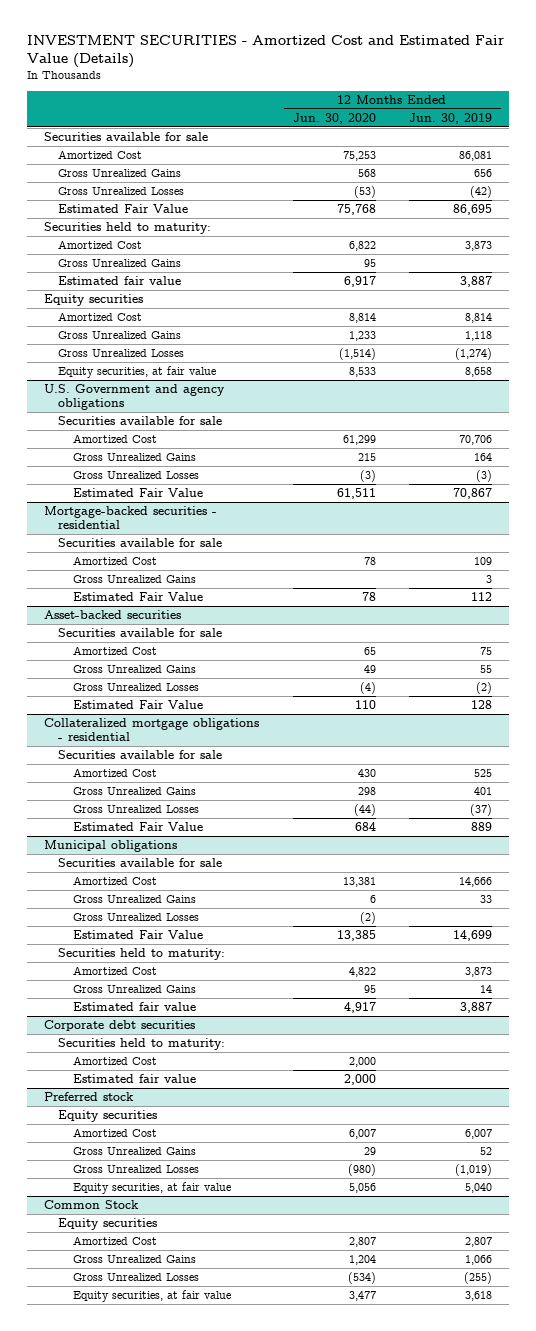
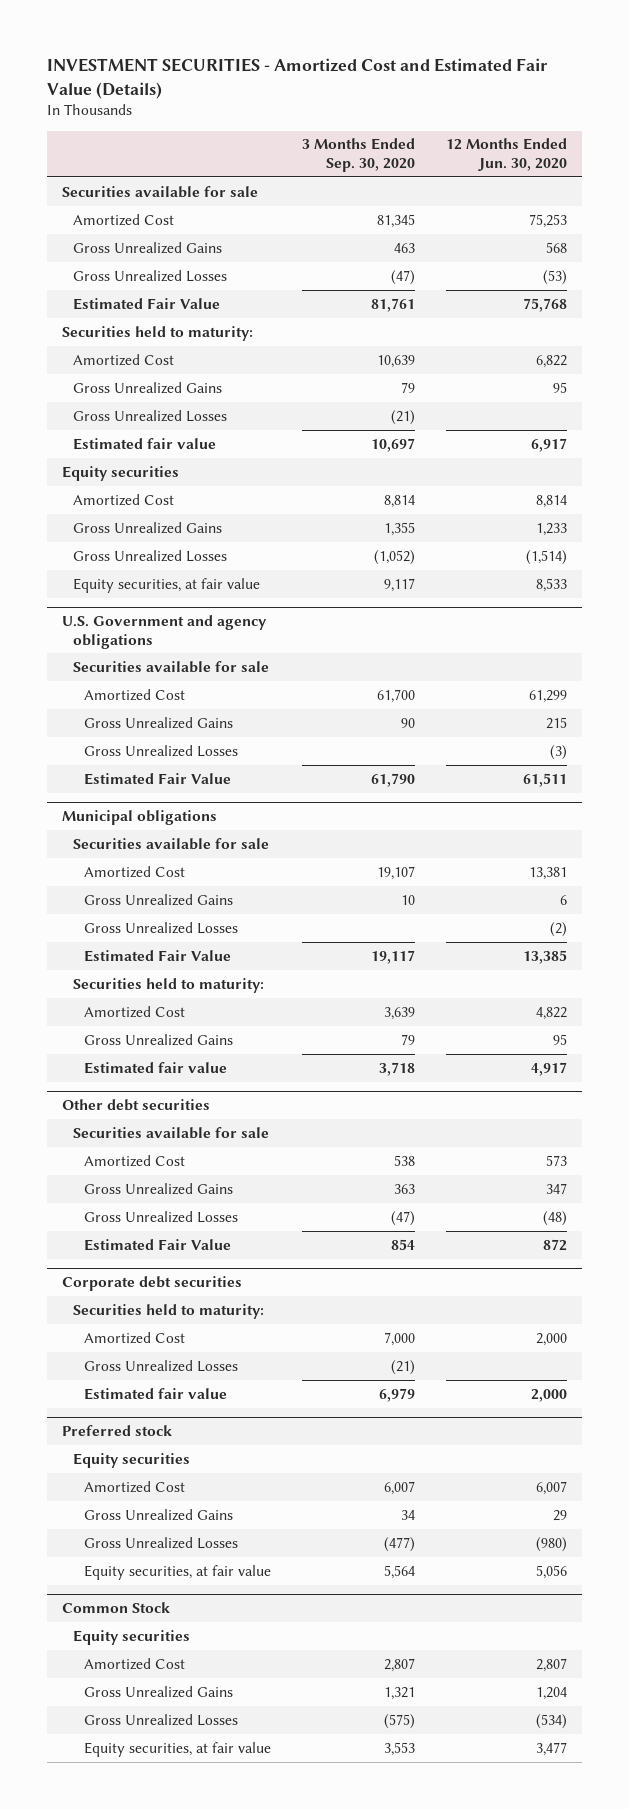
[409,112,493,124] Jun. 30, 2019 -> none
none -> [302,138,416,173] 3 Months Ended Sep. 30, 2020
none -> [73,409,228,422] Gross Unrealized Losses
[43,506,217,529] Mortgage-backed securities - residential -> none
[58,538,223,548] Securities available for sale -> none
[72,556,157,566] Amortized Cost -> none
[72,575,196,584] Gross Unrealized Gains -> none
[72,592,203,602] Estimated Fair Value -> none
[43,610,181,620] Asset-backed securities -> none
[58,628,223,638] Securities available for sale -> none
[72,646,157,656] Amortized Cost -> none
[72,665,196,674] Gross Unrealized Gains -> none
[72,683,199,692] Gross Unrealized Losses -> none
[72,700,203,710] Estimated Fair Value -> none
[43,718,259,741] Collateralized mortgage obligations - residential -> none
[58,750,223,760] Securities available for sale -> none
[72,768,157,778] Amortized Cost -> none
[72,787,196,796] Gross Unrealized Gains -> none
[72,805,199,814] Gross Unrealized Losses -> none
[72,822,203,832] Estimated Fair Value -> none
none -> [62,1099,211,1112] Other debt securities
none -> [73,1126,270,1139] Securities available for sale
none -> [84,1154,186,1167] Amortized Cost
none -> [84,1182,234,1195] Gross Unrealized Gains
none -> [84,1210,239,1223] Gross Unrealized Losses
none -> [84,1238,232,1251] Estimated Fair Value
none -> [84,1359,239,1372] Gross Unrealized Losses

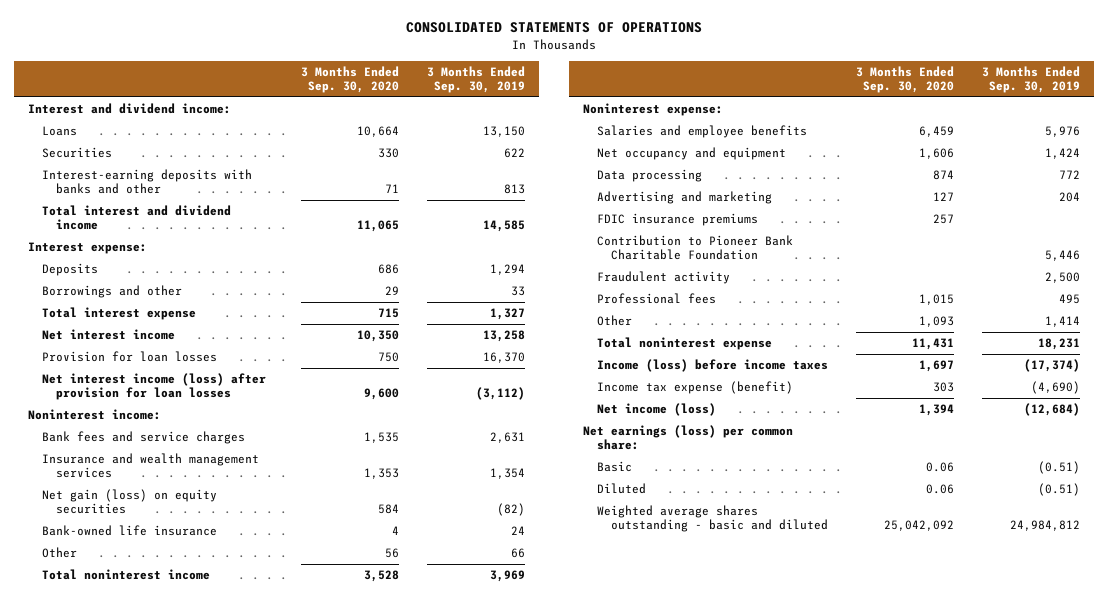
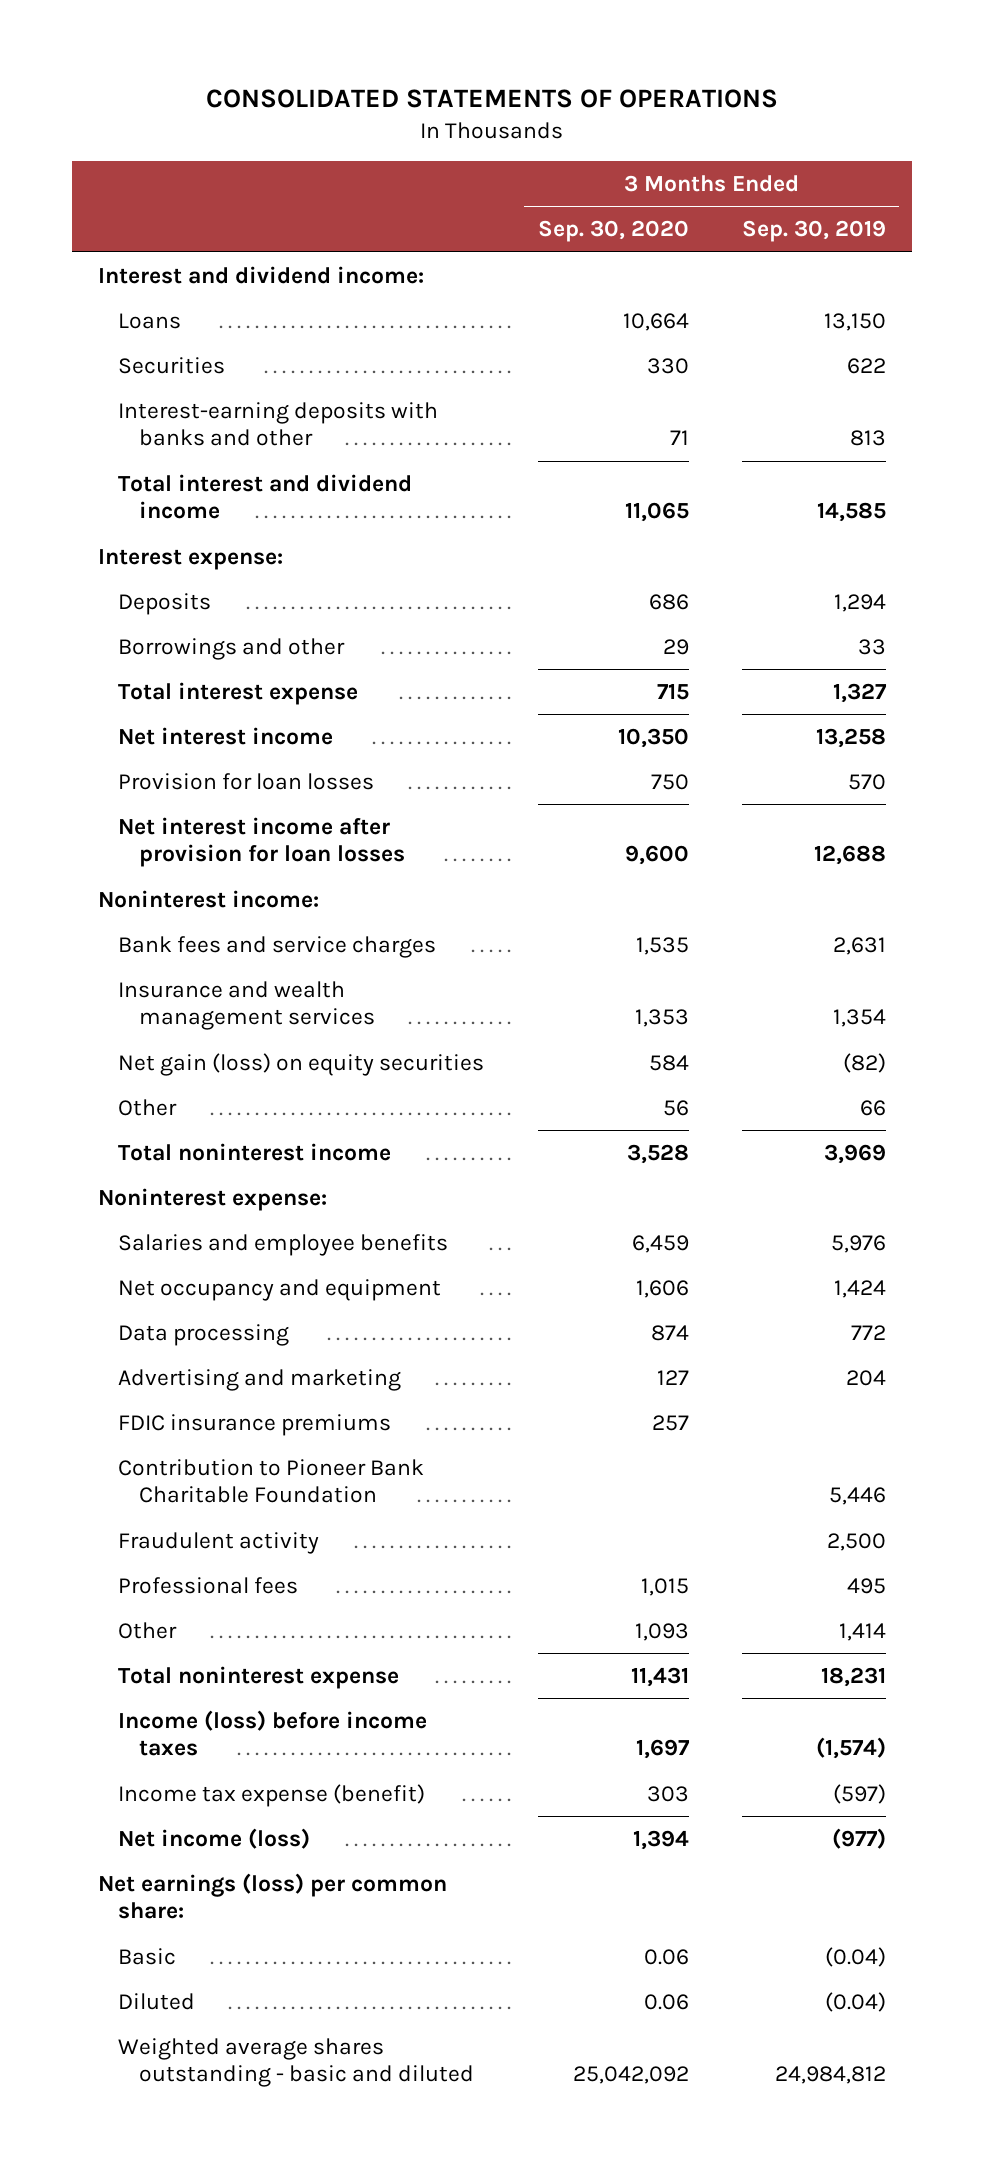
[482,352,525,364] 16,370 -> [847,773,886,790] 570
[41,373,266,401] Net interest income (loss) after provision for loan losses -> [118,816,405,868] Net interest income after provision for loan losses
[475,387,525,401] (3,112) -> [813,845,886,866] 12,688
[41,525,217,537] Bank-owned life insurance -> none
[1024,359,1081,373] (17,374) -> [815,1737,886,1760] (1,574)
[1031,381,1081,395] (4,690) -> [832,1783,886,1804] (597)
[1024,403,1081,417] (12,684) -> [831,1827,886,1849] (977)
[1038,461,1081,475] (0.51) -> [824,1946,886,1967] (0.04)
[1038,483,1081,497] (0.51) -> [824,1991,886,2012] (0.04)

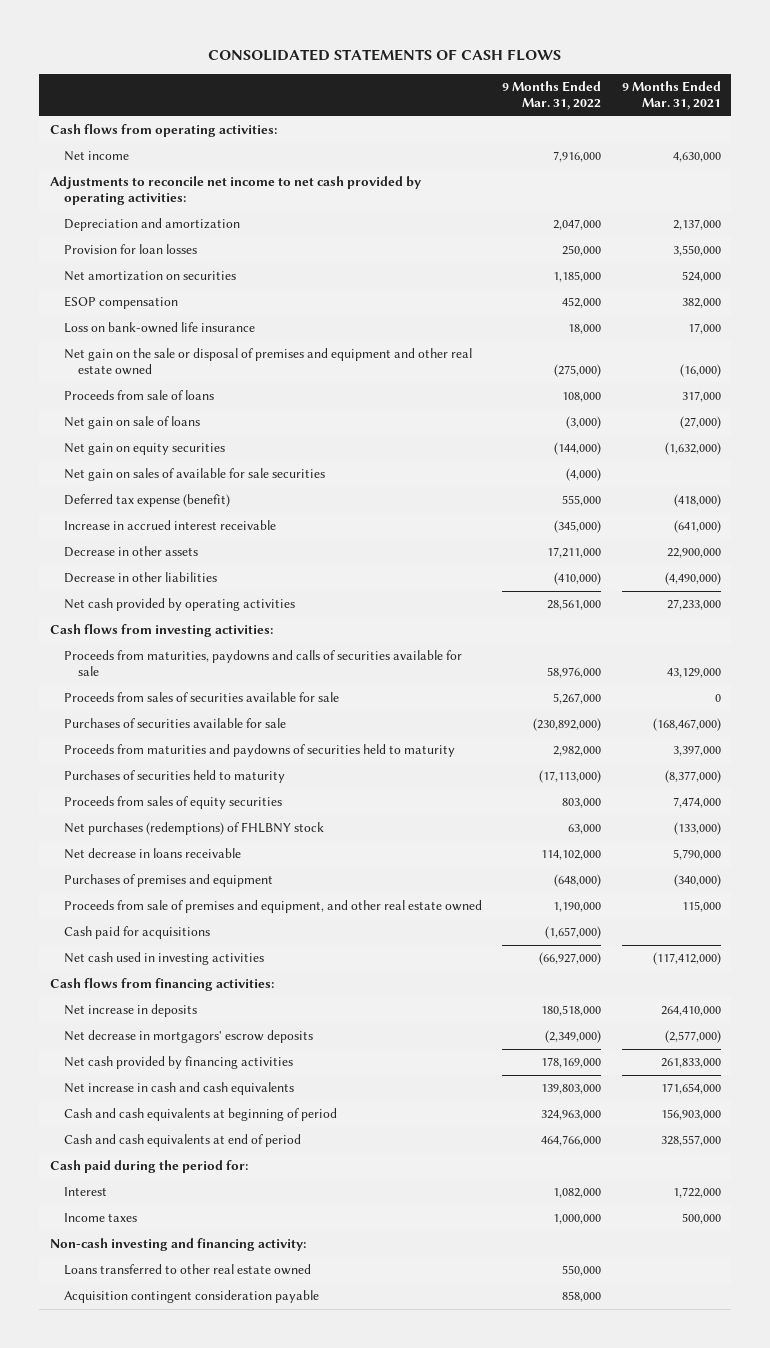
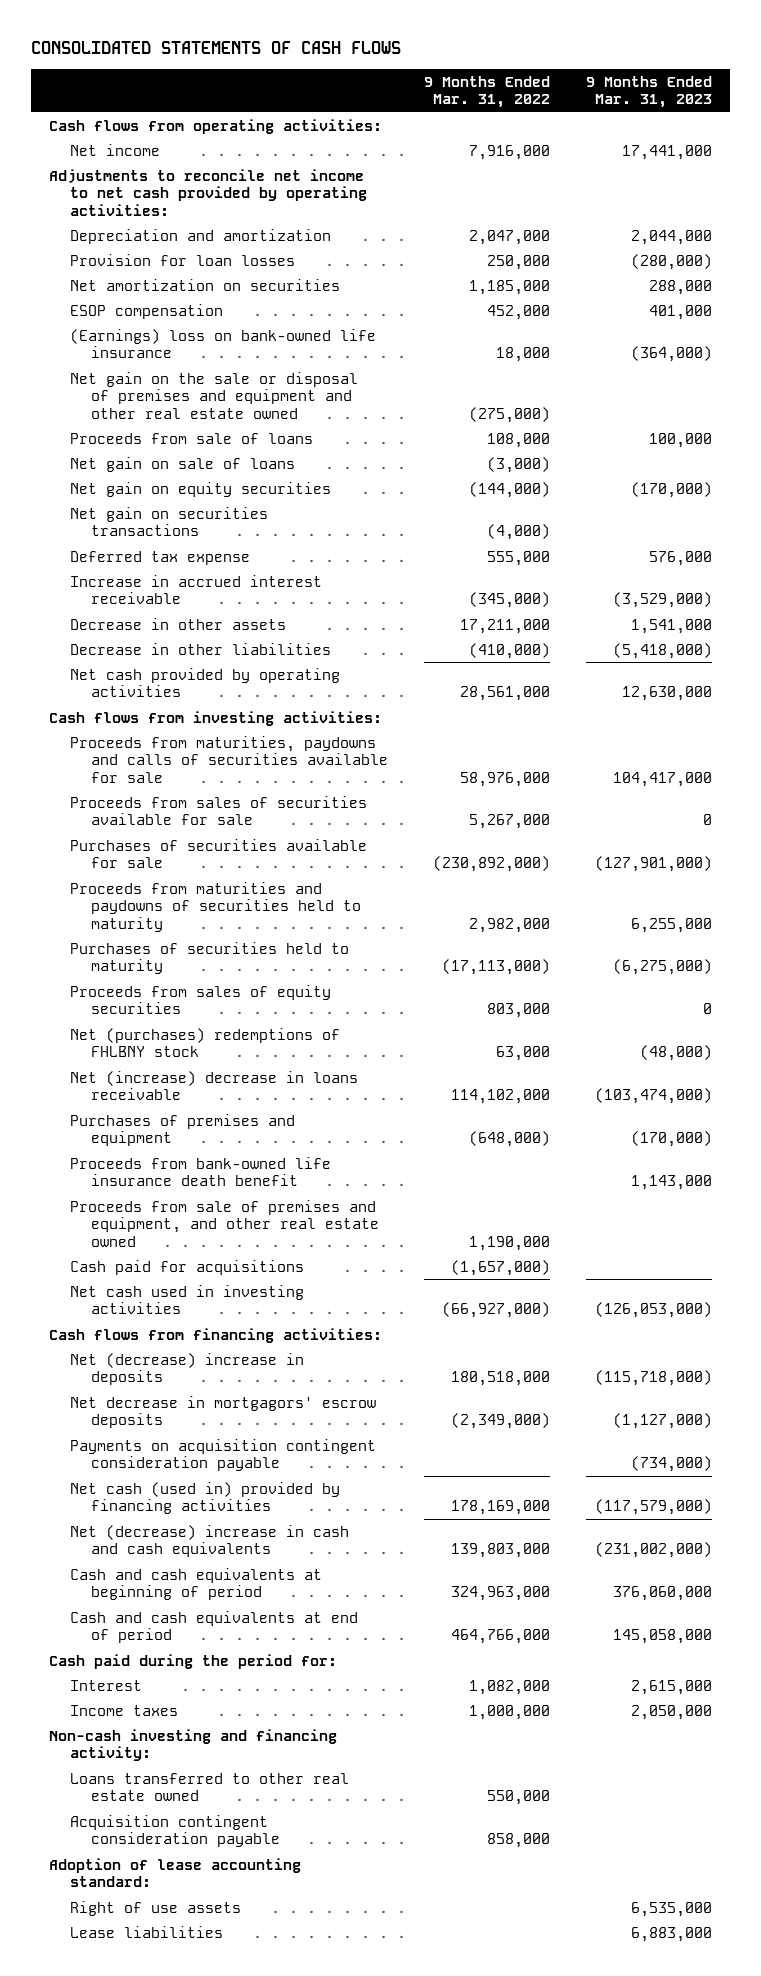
[621,81,721,111] 9 Months Ended Mar. 31, 2021 -> none
none -> [585,75,712,109] 9 Months Ended Mar. 31, 2023
[63,322,255,334] Loss on bank-owned life insurance -> [70,328,377,359] (Earnings) loss on bank-owned life insurance
[63,468,325,482] Net gain on sales of available for sale securities -> [70,506,269,537] Net gain on securities transactions
[63,494,230,508] Deferred tax expense (benefit) -> [70,550,251,565] Deferred tax expense
[63,822,324,836] Net purchases (redemptions) of FHLBNY stock -> [70,1027,341,1058] Net (purchases) redemptions of FHLBNY stock
[63,848,241,860] Net decrease in loans receivable -> [70,1070,359,1101] Net (increase) decrease in loans receivable
none -> [70,1156,332,1187] Proceeds from bank-owned life insurance death benefit
[63,1004,197,1018] Net increase in deposits -> [70,1352,305,1386] Net (decrease) increase in deposits
none -> [70,1438,377,1472] Payments on acquisition contingent consideration payable
[63,1056,293,1070] Net cash provided by financing activities -> [70,1481,341,1515] Net cash (used in) provided by financing activities
[63,1082,294,1096] Net increase in cash and cash equivalents -> [70,1524,350,1558] Net (decrease) increase in cash and cash equivalents
none -> [49,1857,302,1888] Adoption of lease accounting standard:
none -> [70,1900,242,1916] Right of use assets
none -> [70,1925,224,1938] Lease liabilities

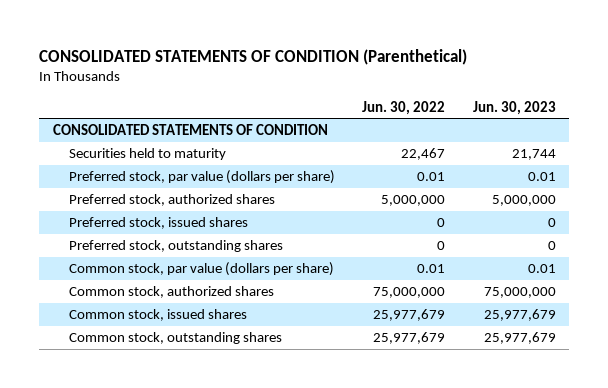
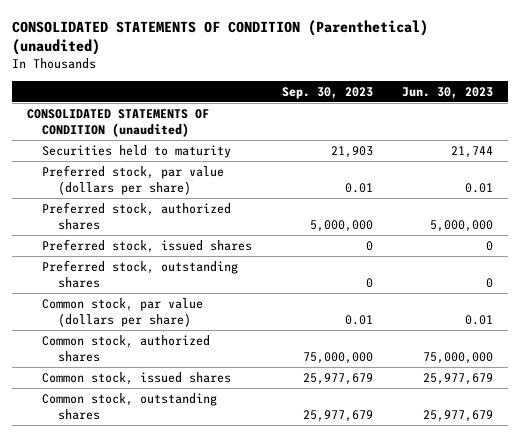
[39,48,468,65] CONSOLIDATED STATEMENTS OF CONDITION (Parenthetical) -> [12,19,429,56] CONSOLIDATED STATEMENTS OF CONDITION (Parenthetical) (unaudited)
[362,100,446,115] Jun. 30, 2022 -> none
none -> [281,86,373,99] Sep. 30, 2023
[52,124,328,136] CONSOLIDATED STATEMENTS OF CONDITION -> [26,108,209,137] CONSOLIDATED STATEMENTS OF CONDITION (unaudited)

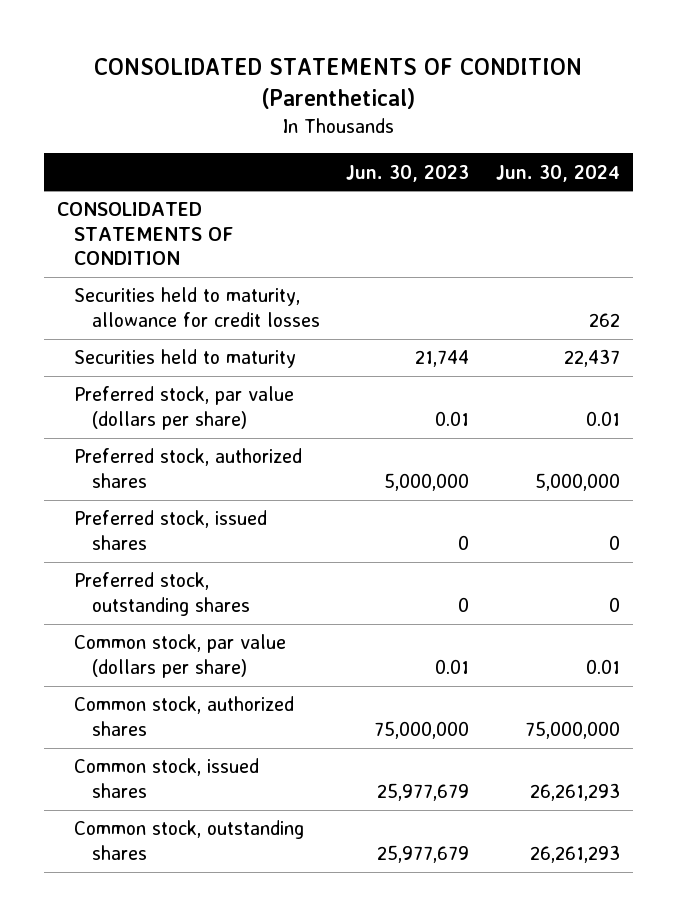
[12,19,429,56] CONSOLIDATED STATEMENTS OF CONDITION (Parenthetical) (unaudited) -> [94,57,583,110] CONSOLIDATED STATEMENTS OF CONDITION (Parenthetical)
[281,86,373,99] Sep. 30, 2023 -> none
none -> [495,164,620,182] Jun. 30, 2024
[26,108,209,137] CONSOLIDATED STATEMENTS OF CONDITION (unaudited) -> [57,202,234,266] CONSOLIDATED STATEMENTS OF CONDITION
none -> [74,287,320,327] Securities held to maturity, allowance for credit losses

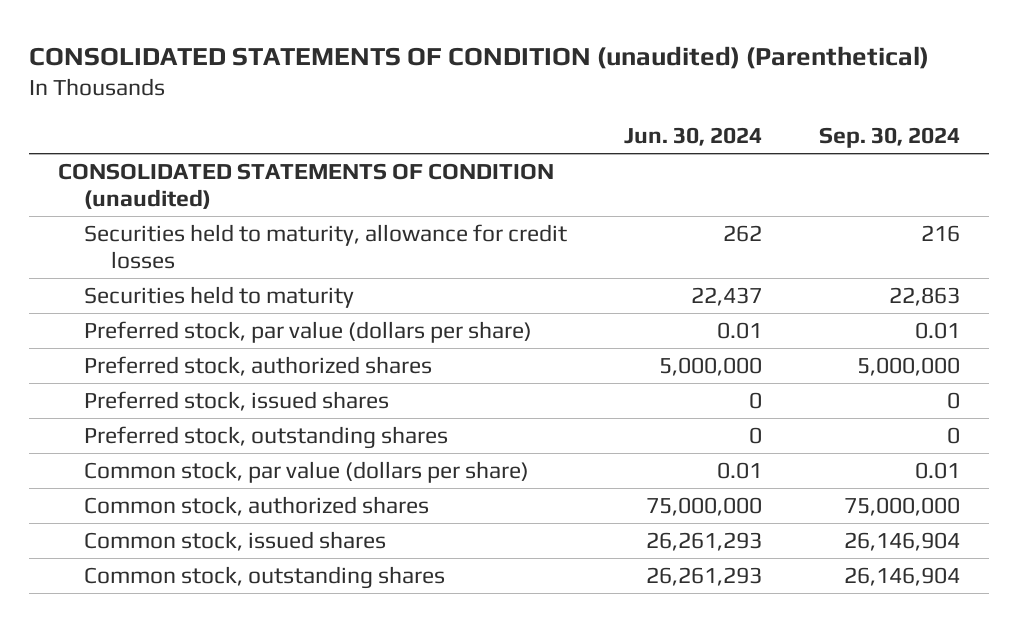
[94,57,583,110] CONSOLIDATED STATEMENTS OF CONDITION (Parenthetical) -> [29,45,930,69] CONSOLIDATED STATEMENTS OF CONDITION (unaudited) (Parenthetical)
[346,164,470,182] Jun. 30, 2023 -> none
none -> [819,127,961,149] Sep. 30, 2024
[57,202,234,266] CONSOLIDATED STATEMENTS OF CONDITION -> [57,162,554,210] CONSOLIDATED STATEMENTS OF CONDITION (unaudited)

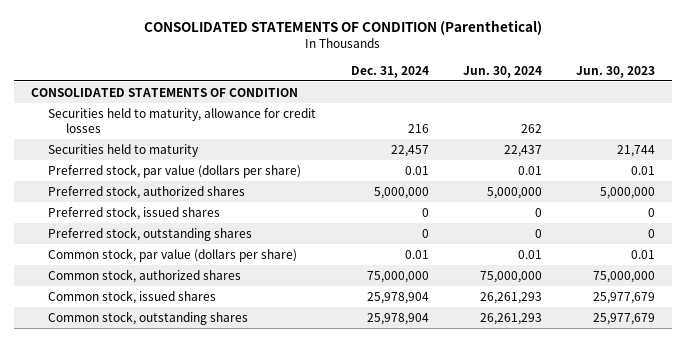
[29,45,930,69] CONSOLIDATED STATEMENTS OF CONDITION (unaudited) (Parenthetical) -> [143,20,542,36] CONSOLIDATED STATEMENTS OF CONDITION (Parenthetical)
[819,127,961,149] Sep. 30, 2024 -> none
none -> [350,65,429,78] Dec. 31, 2024
none -> [575,65,655,78] Jun. 30, 2023
[57,162,554,210] CONSOLIDATED STATEMENTS OF CONDITION (unaudited) -> [30,87,298,97] CONSOLIDATED STATEMENTS OF CONDITION

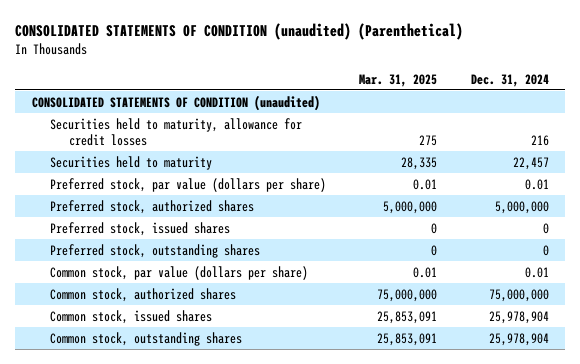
[143,20,542,36] CONSOLIDATED STATEMENTS OF CONDITION (Parenthetical) -> [14,23,463,41] CONSOLIDATED STATEMENTS OF CONDITION (unaudited) (Parenthetical)
[462,65,542,78] Jun. 30, 2024 -> none
[575,65,655,78] Jun. 30, 2023 -> none
none -> [359,73,438,87] Mar. 31, 2025
[30,87,298,97] CONSOLIDATED STATEMENTS OF CONDITION -> [31,94,320,111] CONSOLIDATED STATEMENTS OF CONDITION (unaudited)

